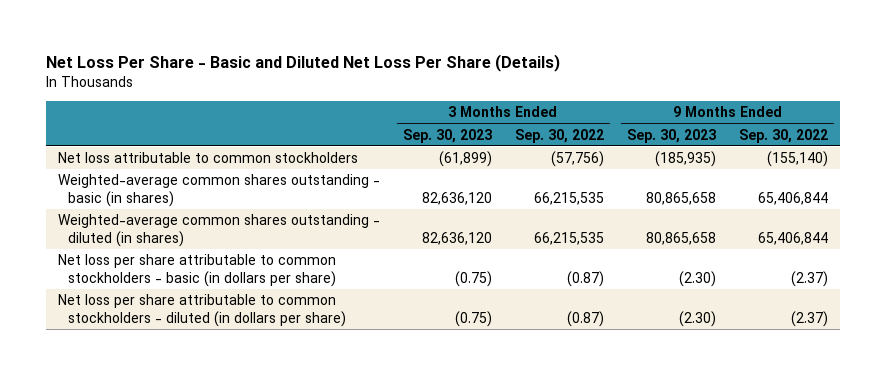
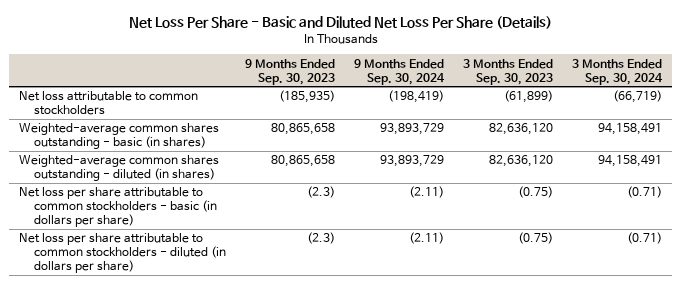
[514,128,604,143] Sep. 30, 2022 -> none
[739,128,829,143] Sep. 30, 2022 -> none
none -> [354,58,446,85] 9 Months Ended Sep. 30, 2024
none -> [572,58,664,85] 3 Months Ended Sep. 30, 2024
[679,271,717,288] (2.30) -> [307,186,336,199] (2.3)
[679,311,717,328] (2.30) -> [307,232,336,245] (2.3)

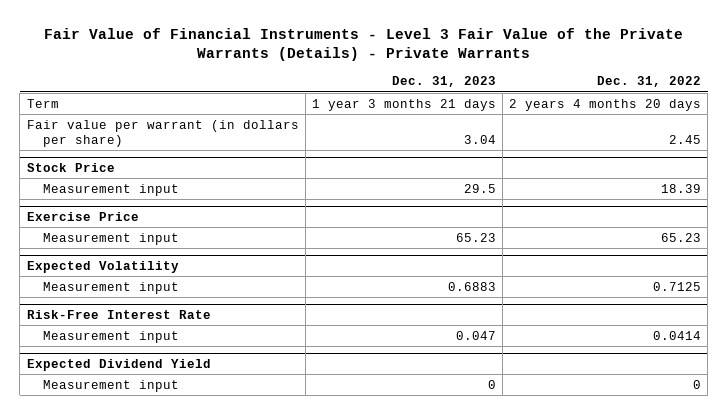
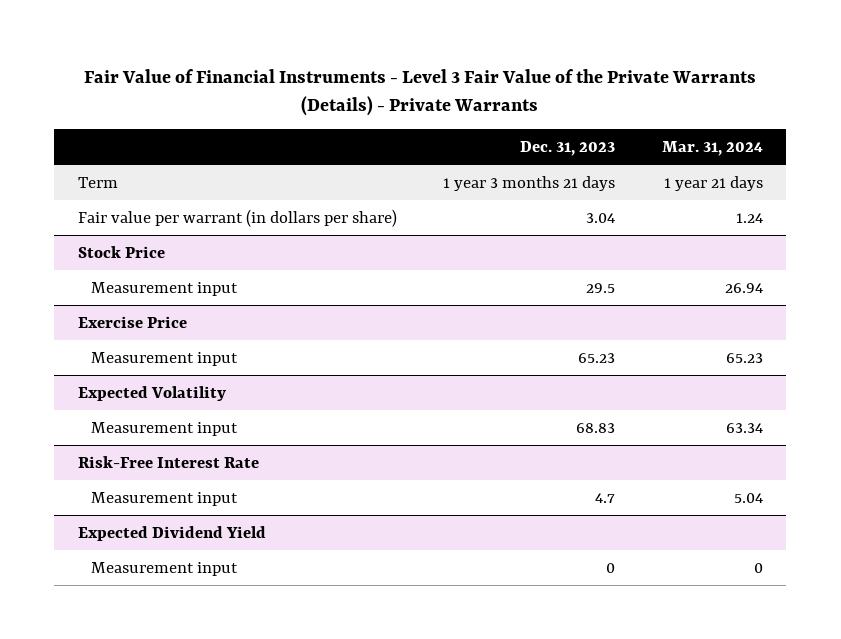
[597,76,702,88] Dec. 31, 2022 -> none
none -> [662,141,764,157] Mar. 31, 2024
[447,281,496,291] 0.6883 -> [576,422,616,433] 68.83
[455,330,496,340] 0.047 -> [595,492,616,503] 4.7

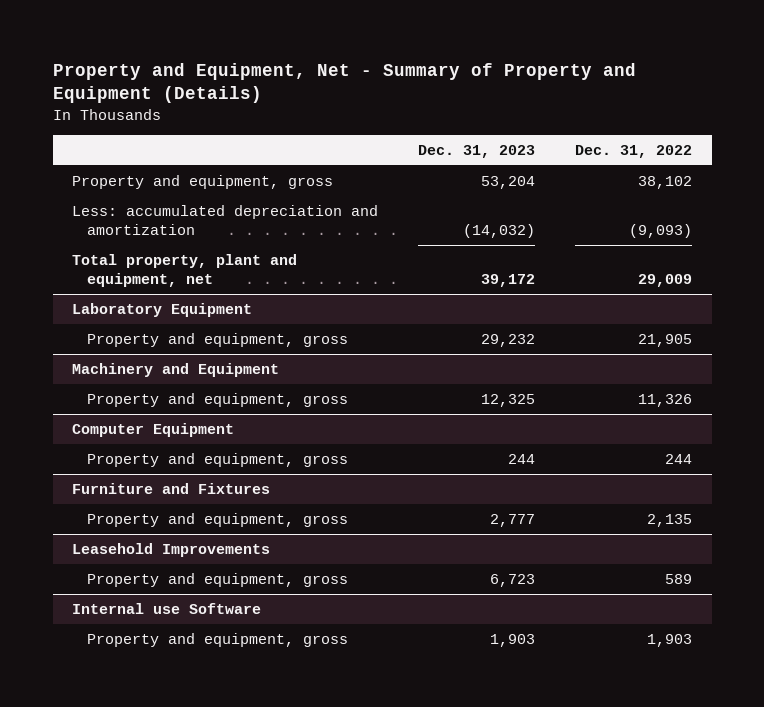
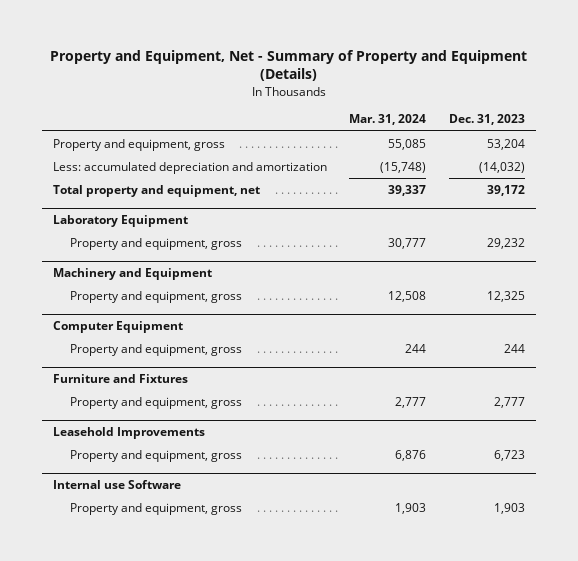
[575,144,693,158] Dec. 31, 2022 -> none
none -> [349,114,427,126] Mar. 31, 2024
[72,254,298,288] Total property, plant and equipment, net -> [53,184,261,197] Total property and equipment, net

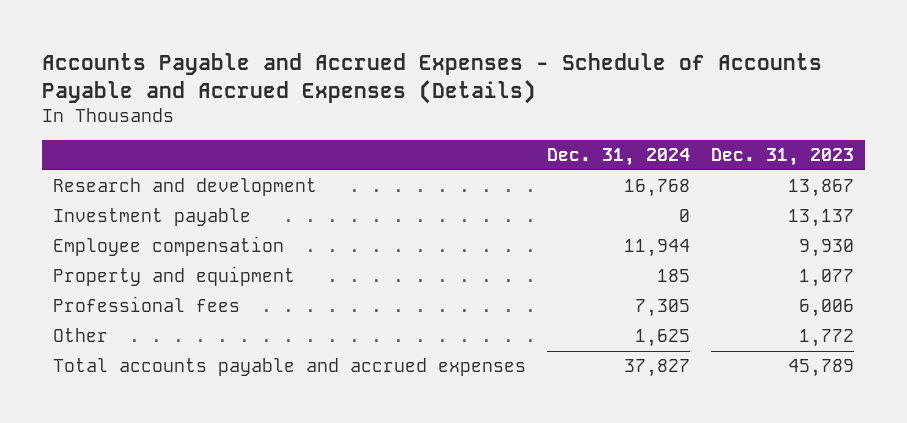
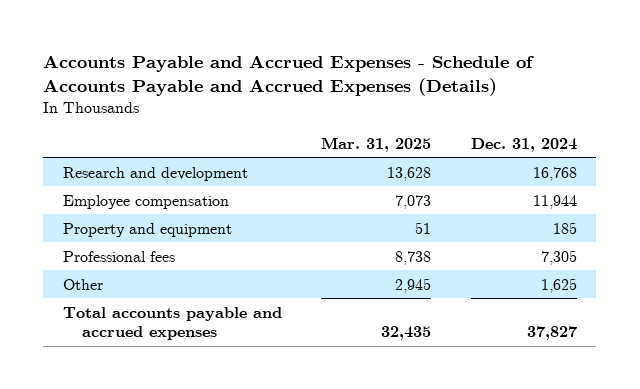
[711,148,855,167] Dec. 31, 2023 -> none
none -> [321,136,432,152] Mar. 31, 2025
[52,208,251,227] Investment payable -> none

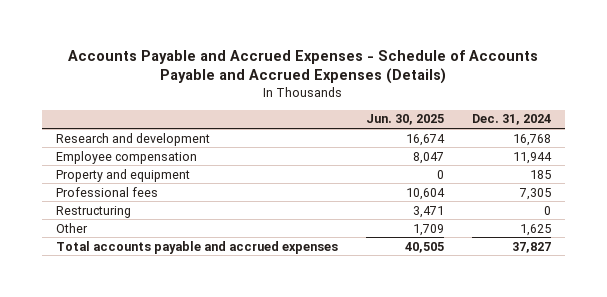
[321,136,432,152] Mar. 31, 2025 -> none
none -> [365,114,444,126] Jun. 30, 2025
none -> [55,205,131,218] Restructuring

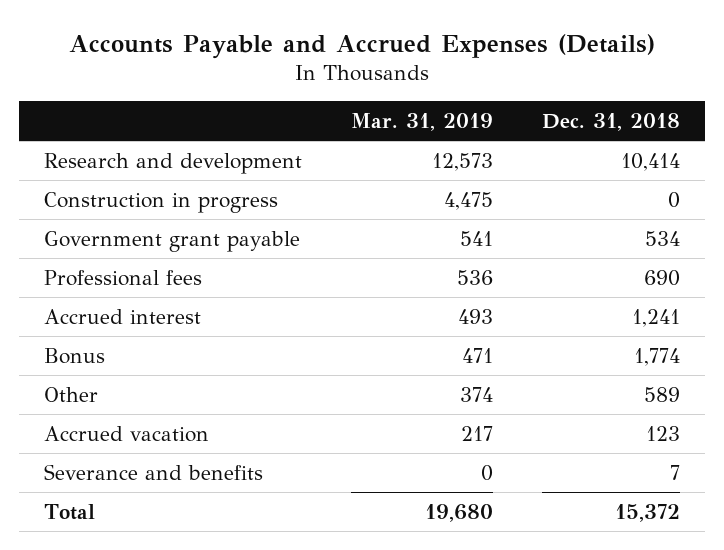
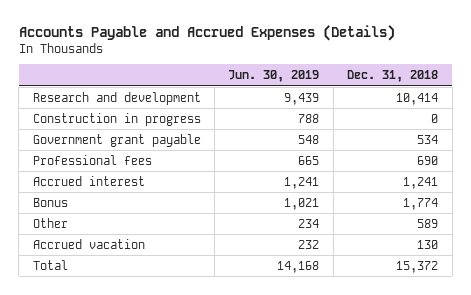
[350,113,493,132] Mar. 31, 2019 -> none
none -> [228,70,320,83] Jun. 30, 2019
[43,463,263,480] Severance and benefits -> none
[646,425,681,441] 123 -> [417,239,439,249] 130

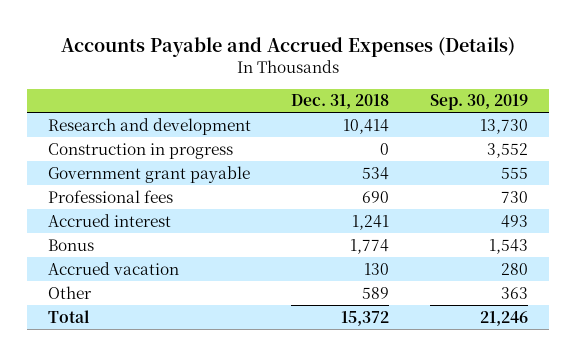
[228,70,320,83] Jun. 30, 2019 -> none
none -> [430,94,529,111] Sep. 30, 2019
[32,217,68,228] Other -> [47,285,92,299] Other

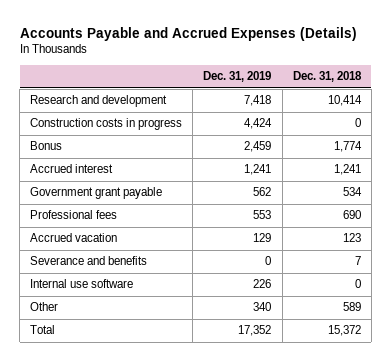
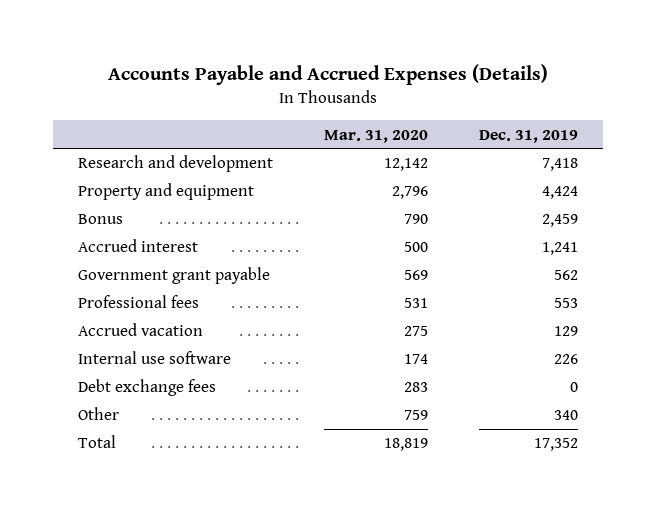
[292,71,362,83] Dec. 31, 2018 -> none
none -> [323,129,428,143] Mar. 31, 2020
[30,118,183,131] Construction costs in progress -> [78,183,255,201] Property and equipment
[30,256,148,266] Severance and benefits -> none
none -> [78,379,217,397] Debt exchange fees

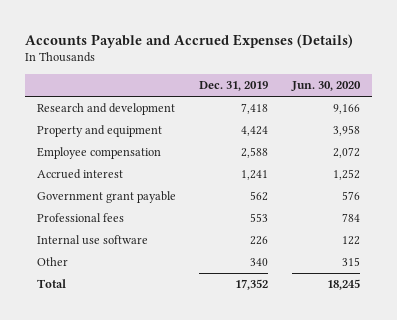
[323,129,428,143] Mar. 31, 2020 -> none
none -> [290,81,361,92] Jun. 30, 2020
[78,214,124,225] Bonus -> none
none -> [36,147,161,160] Employee compensation
[78,323,204,337] Accrued vacation -> none
[78,379,217,397] Debt exchange fees -> none

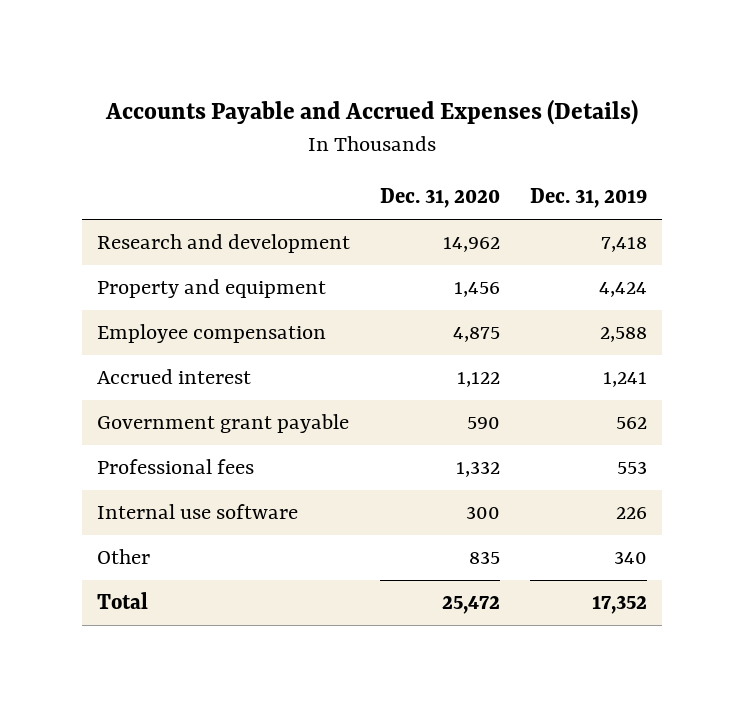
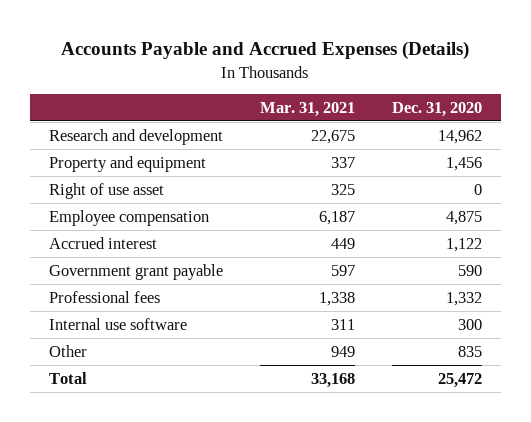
[529,188,647,209] Dec. 31, 2019 -> none
none -> [259,101,355,117] Mar. 31, 2021
none -> [48,182,164,199] Right of use asset

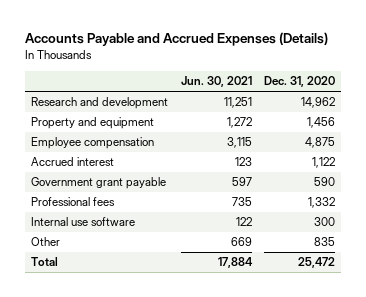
[259,101,355,117] Mar. 31, 2021 -> none
none -> [180,76,252,88] Jun. 30, 2021
[48,182,164,199] Right of use asset -> none

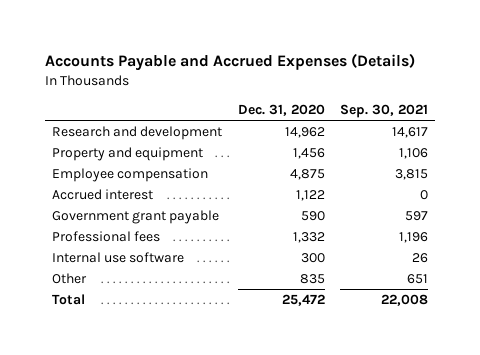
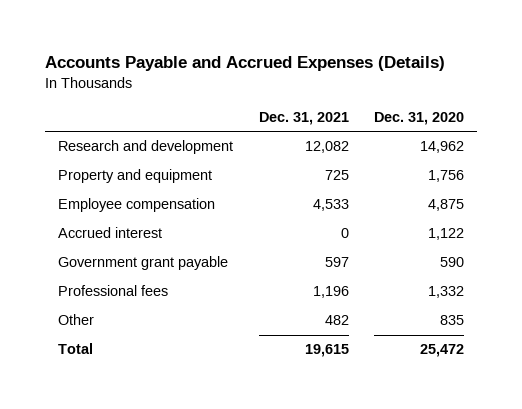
[339,104,428,119] Sep. 30, 2021 -> none
none -> [258,111,349,125] Dec. 31, 2021
[292,147,325,159] 1,456 -> [428,170,465,183] 1,756
[52,251,185,263] Internal use software -> none

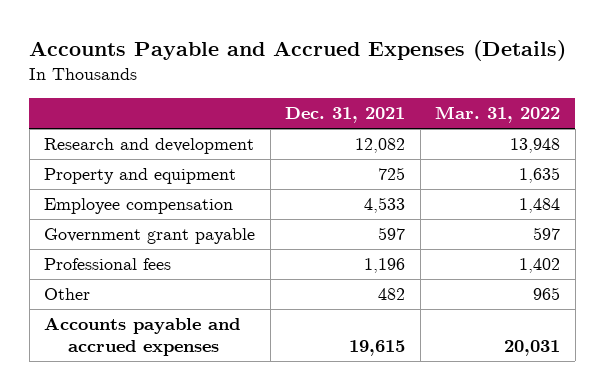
[374,111,465,125] Dec. 31, 2020 -> none
none -> [435,106,561,124] Mar. 31, 2022
[58,227,163,239] Accrued interest -> none
[58,343,94,355] Total -> [44,317,241,357] Accounts payable and accrued expenses

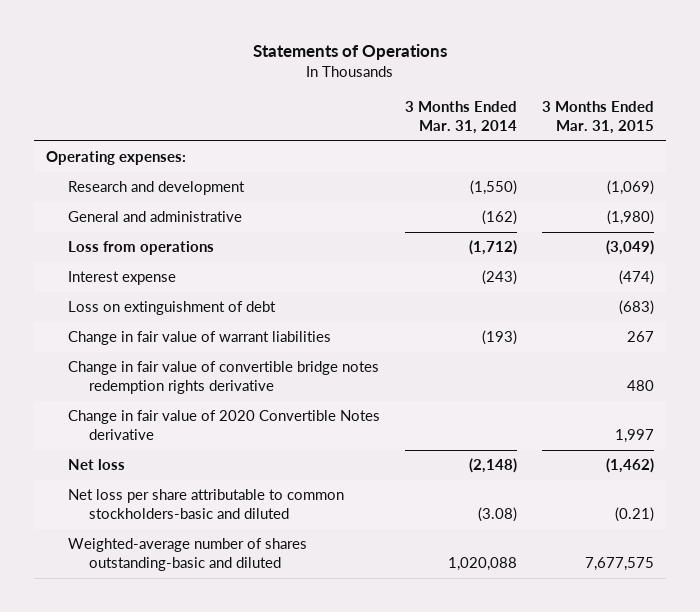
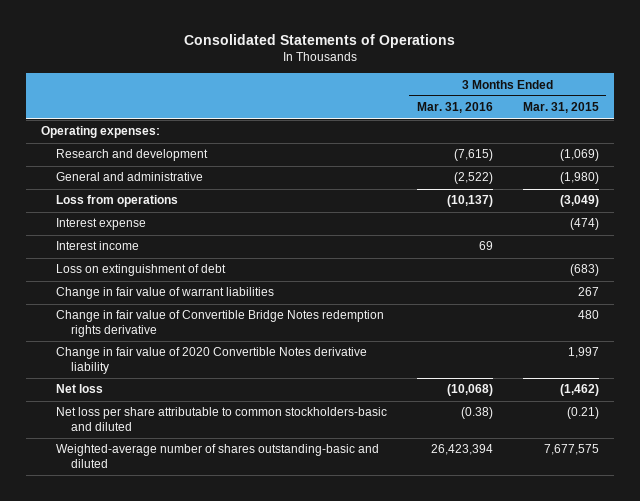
[253,43,448,60] Statements of Operations -> [183,33,455,48] Consolidated Statements of Operations
[404,100,517,134] 3 Months Ended Mar. 31, 2014 -> none
none -> [416,102,493,114] Mar. 31, 2016
none -> [56,241,140,251] Interest income
[67,361,379,395] Change in fair value of convertible bridge notes redemption rights derivative -> [56,310,385,337] Change in fair value of Convertible Bridge Notes redemption rights derivative
[67,410,380,441] Change in fair value of 2020 Convertible Notes derivative -> [56,347,368,374] Change in fair value of 2020 Convertible Notes derivative liability

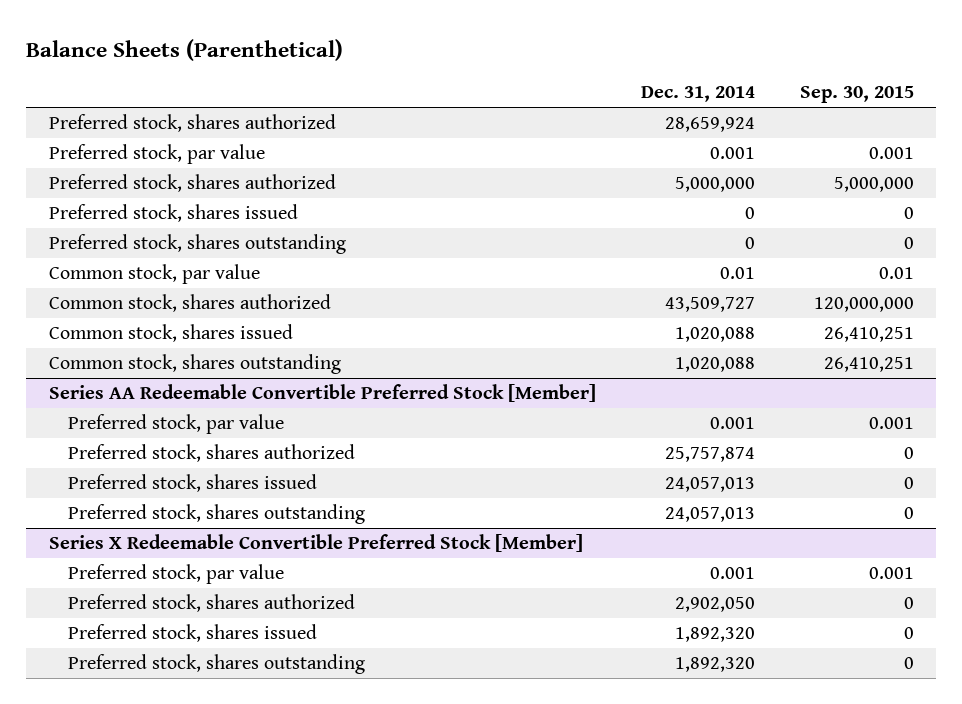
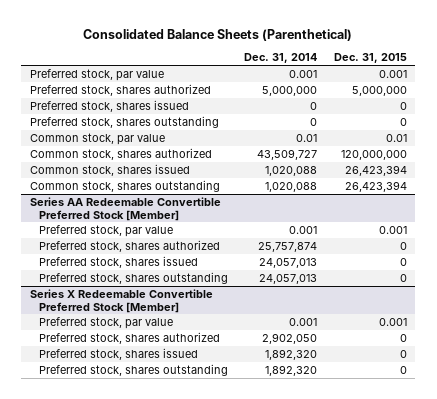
[26,39,344,62] Balance Sheets (Parenthetical) -> [83,28,353,41] Consolidated Balance Sheets (Parenthetical)
[799,86,914,104] Sep. 30, 2015 -> none
none -> [334,53,408,64] Dec. 31, 2015
[48,114,336,133] Preferred stock, shares authorized -> none

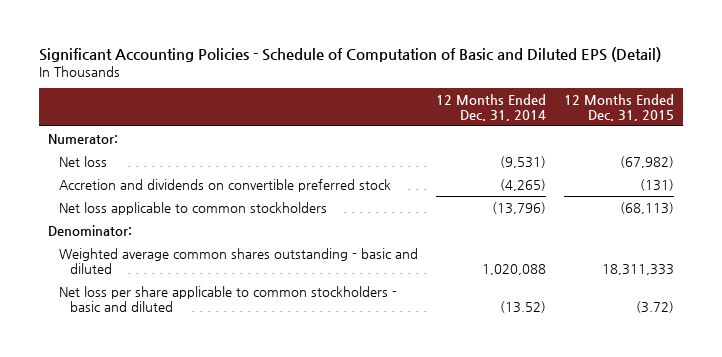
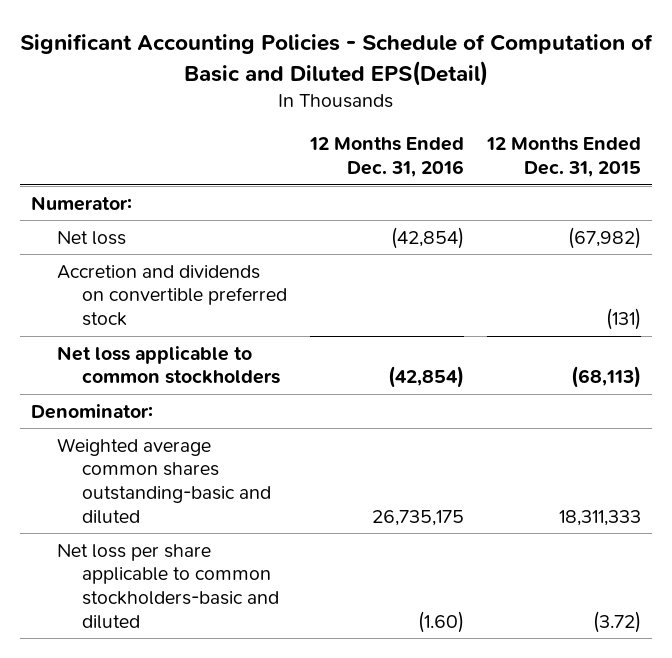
[39,46,662,62] Significant Accounting Policies - Schedule of Computation of Basic and Diluted EPS (Detail) -> [20,34,654,86] Significant Accounting Policies - Schedule of Computation of Basic and Diluted EPS(Detail)
[435,93,546,122] 12 Months Ended Dec. 31, 2014 -> none
none -> [308,137,464,178] 12 Months Ended Dec. 31, 2016
[59,247,419,274] Weighted average common shares outstanding - basic and diluted -> [56,437,271,524] Weighted average common shares outstanding-basic and diluted
[59,285,398,312] Net loss per share applicable to common stockholders - basic and diluted -> [56,543,279,629] Net loss per share applicable to common stockholders-basic and diluted

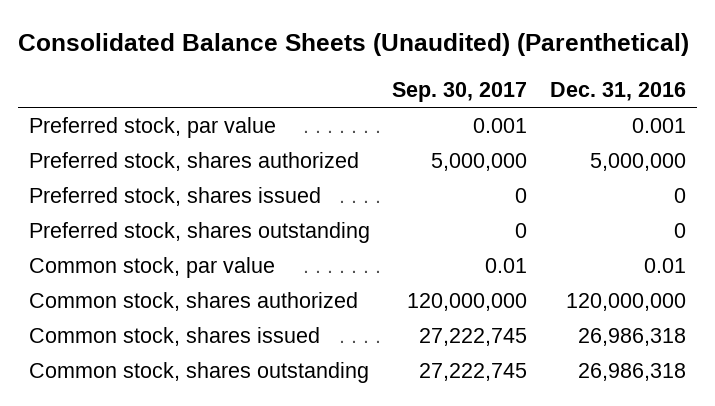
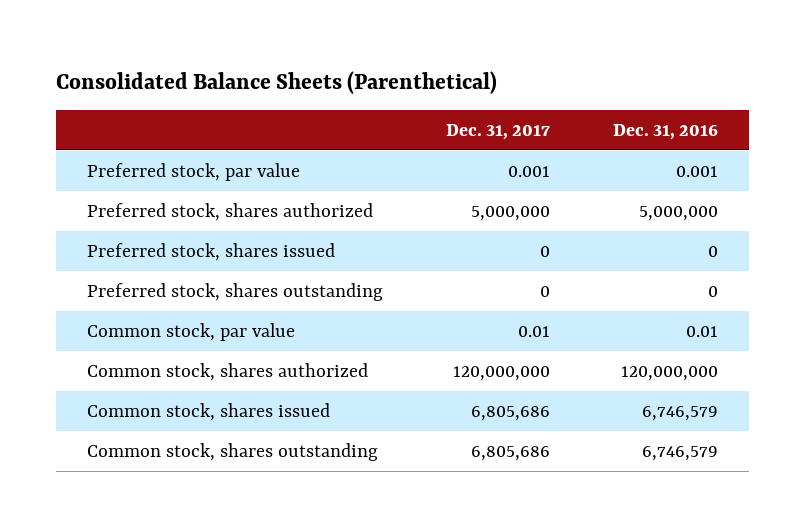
[17,32,689,56] Consolidated Balance Sheets (Unaudited) (Parenthetical) -> [56,71,498,95] Consolidated Balance Sheets (Parenthetical)
[392,82,528,103] Sep. 30, 2017 -> none
none -> [445,124,550,141] Dec. 31, 2017
[577,327,686,346] 26,986,318 -> [641,405,718,421] 6,746,579
[577,362,686,381] 26,986,318 -> [641,445,718,461] 6,746,579

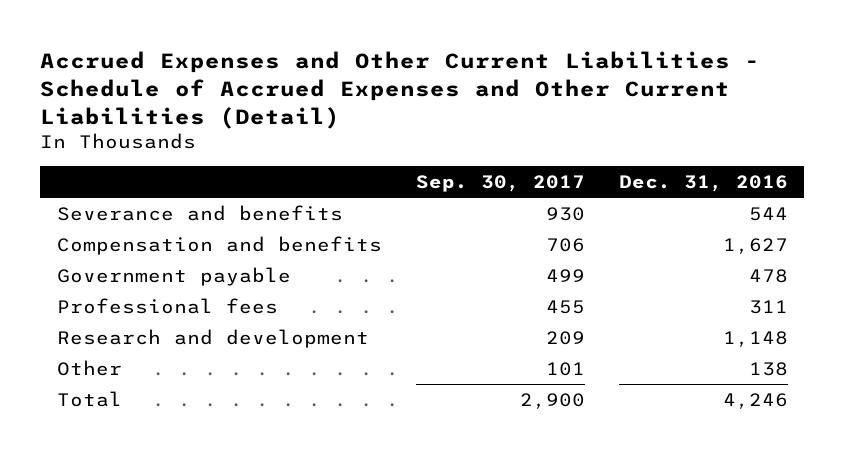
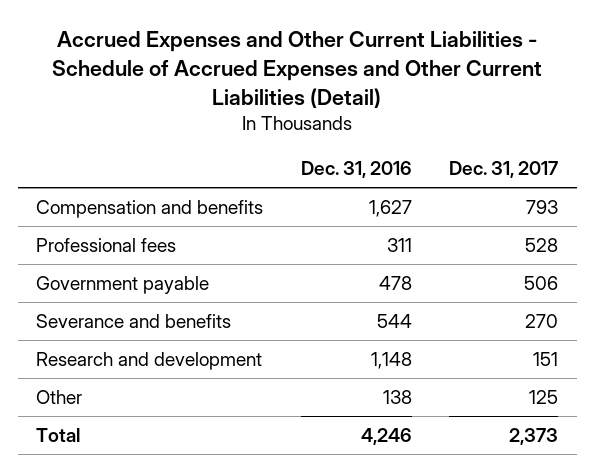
[415,174,585,192] Sep. 30, 2017 -> none
none -> [449,160,559,178] Dec. 31, 2017
[57,267,292,287] Government payable -> [36,275,210,294] Government payable
[57,205,344,222] Severance and benefits -> [36,313,232,328] Severance and benefits

